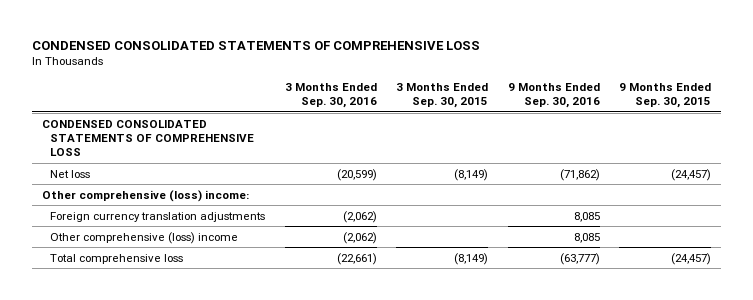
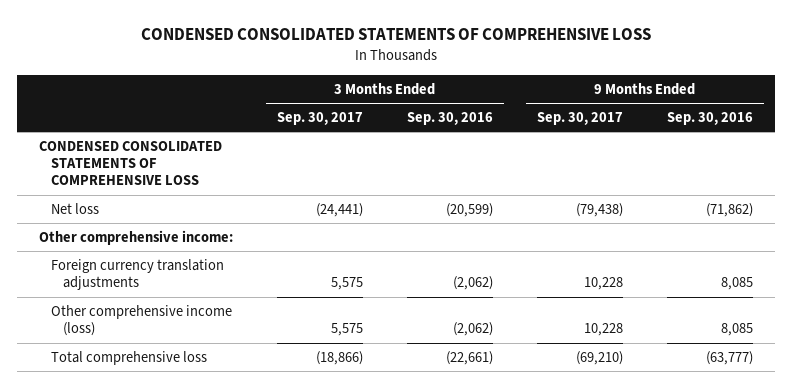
[396,83,489,109] 3 Months Ended Sep. 30, 2015 -> none
[619,83,712,109] 9 Months Ended Sep. 30, 2015 -> none
none -> [277,112,364,126] Sep. 30, 2017
none -> [537,112,624,126] Sep. 30, 2017
[41,189,249,202] Other comprehensive (loss) income: -> [39,230,234,246] Other comprehensive income:
[50,231,239,244] Other comprehensive (loss) income -> [51,305,233,337] Other comprehensive income (loss)

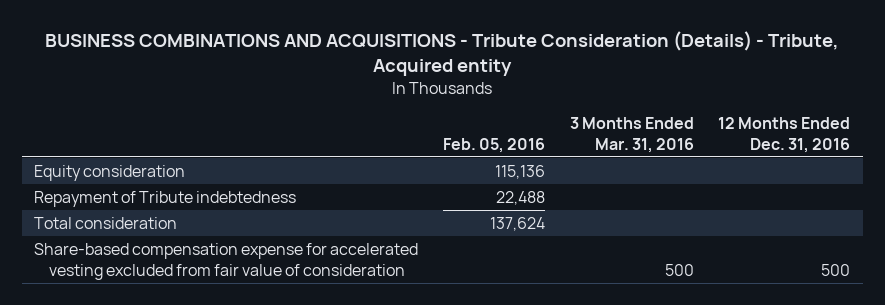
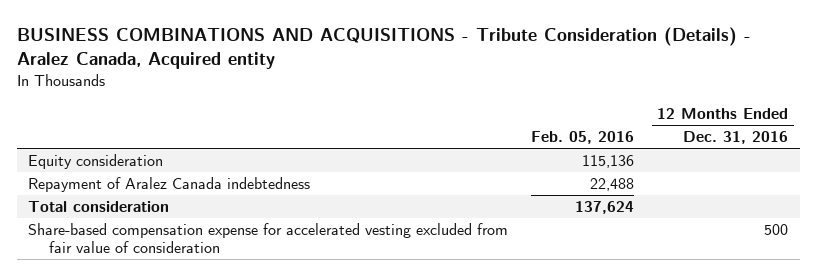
[45,31,840,77] BUSINESS COMBINATIONS AND ACQUISITIONS - Tribute Consideration (Details) - Tribute, Acquired entity -> [16,27,751,70] BUSINESS COMBINATIONS AND ACQUISITIONS - Tribute Consideration (Details) - Aralez Canada, Acquired entity
[569,117,694,153] 3 Months Ended Mar. 31, 2016 -> none
[34,190,297,207] Repayment of Tribute indebtedness -> [28,177,311,193] Repayment of Aralez Canada indebtedness

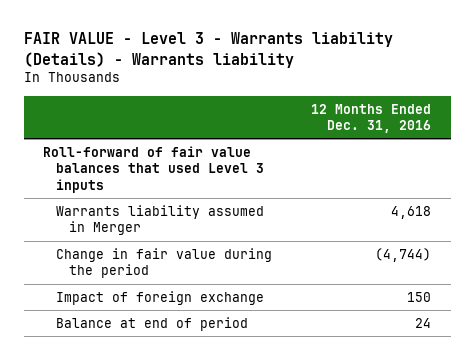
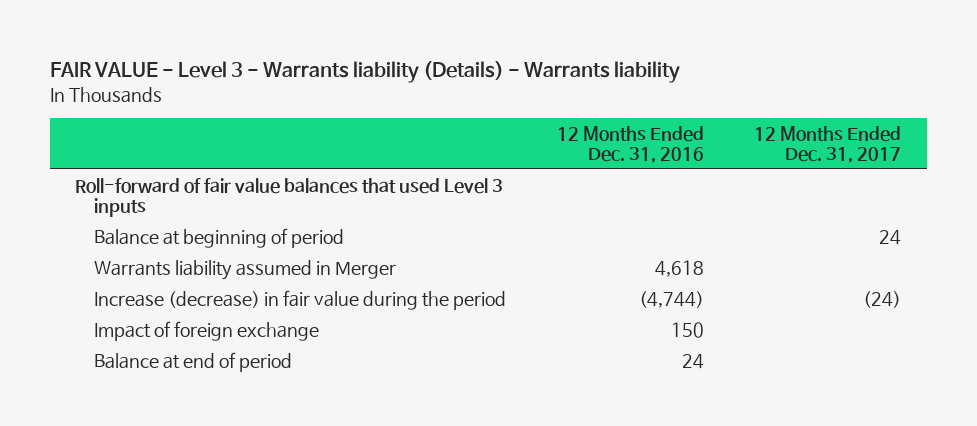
none -> [754,125,902,163] 12 Months Ended Dec. 31, 2017
none -> [94,227,345,248] Balance at beginning of period
[55,247,272,279] Change in fair value during the period -> [94,289,507,310] Increase (decrease) in fair value during the period

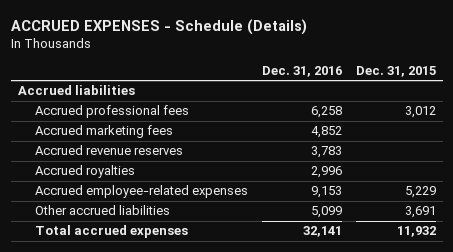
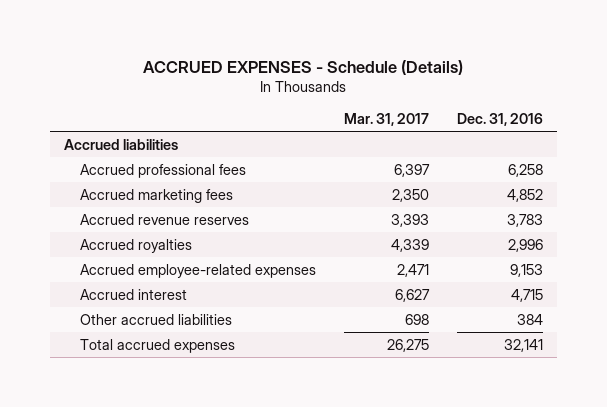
[355,65,436,77] Dec. 31, 2015 -> none
none -> [343,113,429,127] Mar. 31, 2017
none -> [79,288,187,300] Accrued interest
[310,206,342,219] 5,099 -> [516,313,543,325] 384

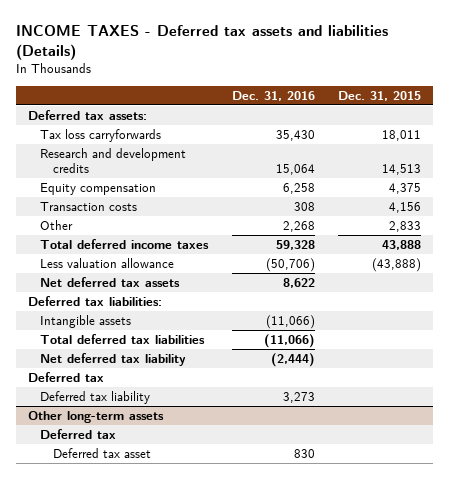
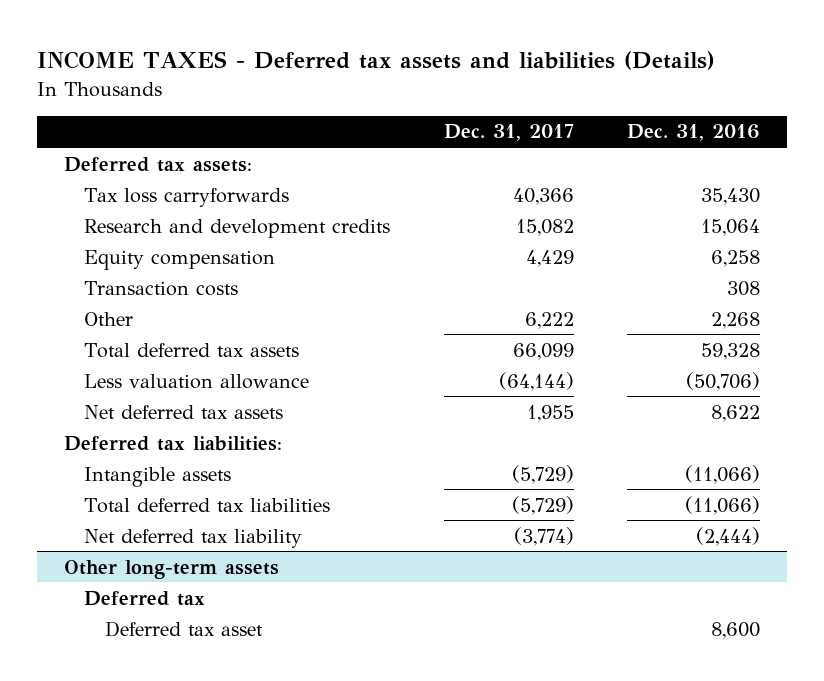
[338,90,422,101] Dec. 31, 2015 -> none
none -> [443,124,574,142] Dec. 31, 2017
[40,238,210,249] Total deferred income taxes -> [84,342,300,358] Total deferred tax assets
[27,371,104,382] Deferred tax -> none
[40,390,151,404] Deferred tax liability -> none
[293,448,315,458] 830 -> [711,621,761,639] 8,600

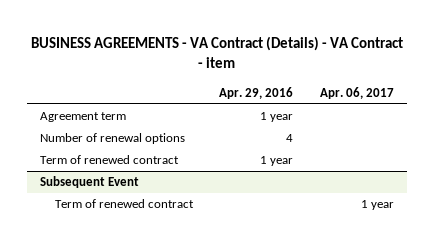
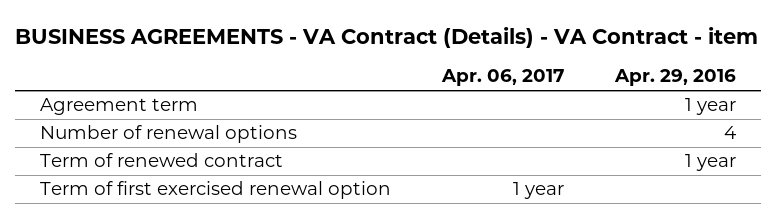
[40,176,140,189] Subsequent Event -> none
[54,199,194,209] Term of renewed contract -> none
none -> [40,181,392,200] Term of first exercised renewal option

